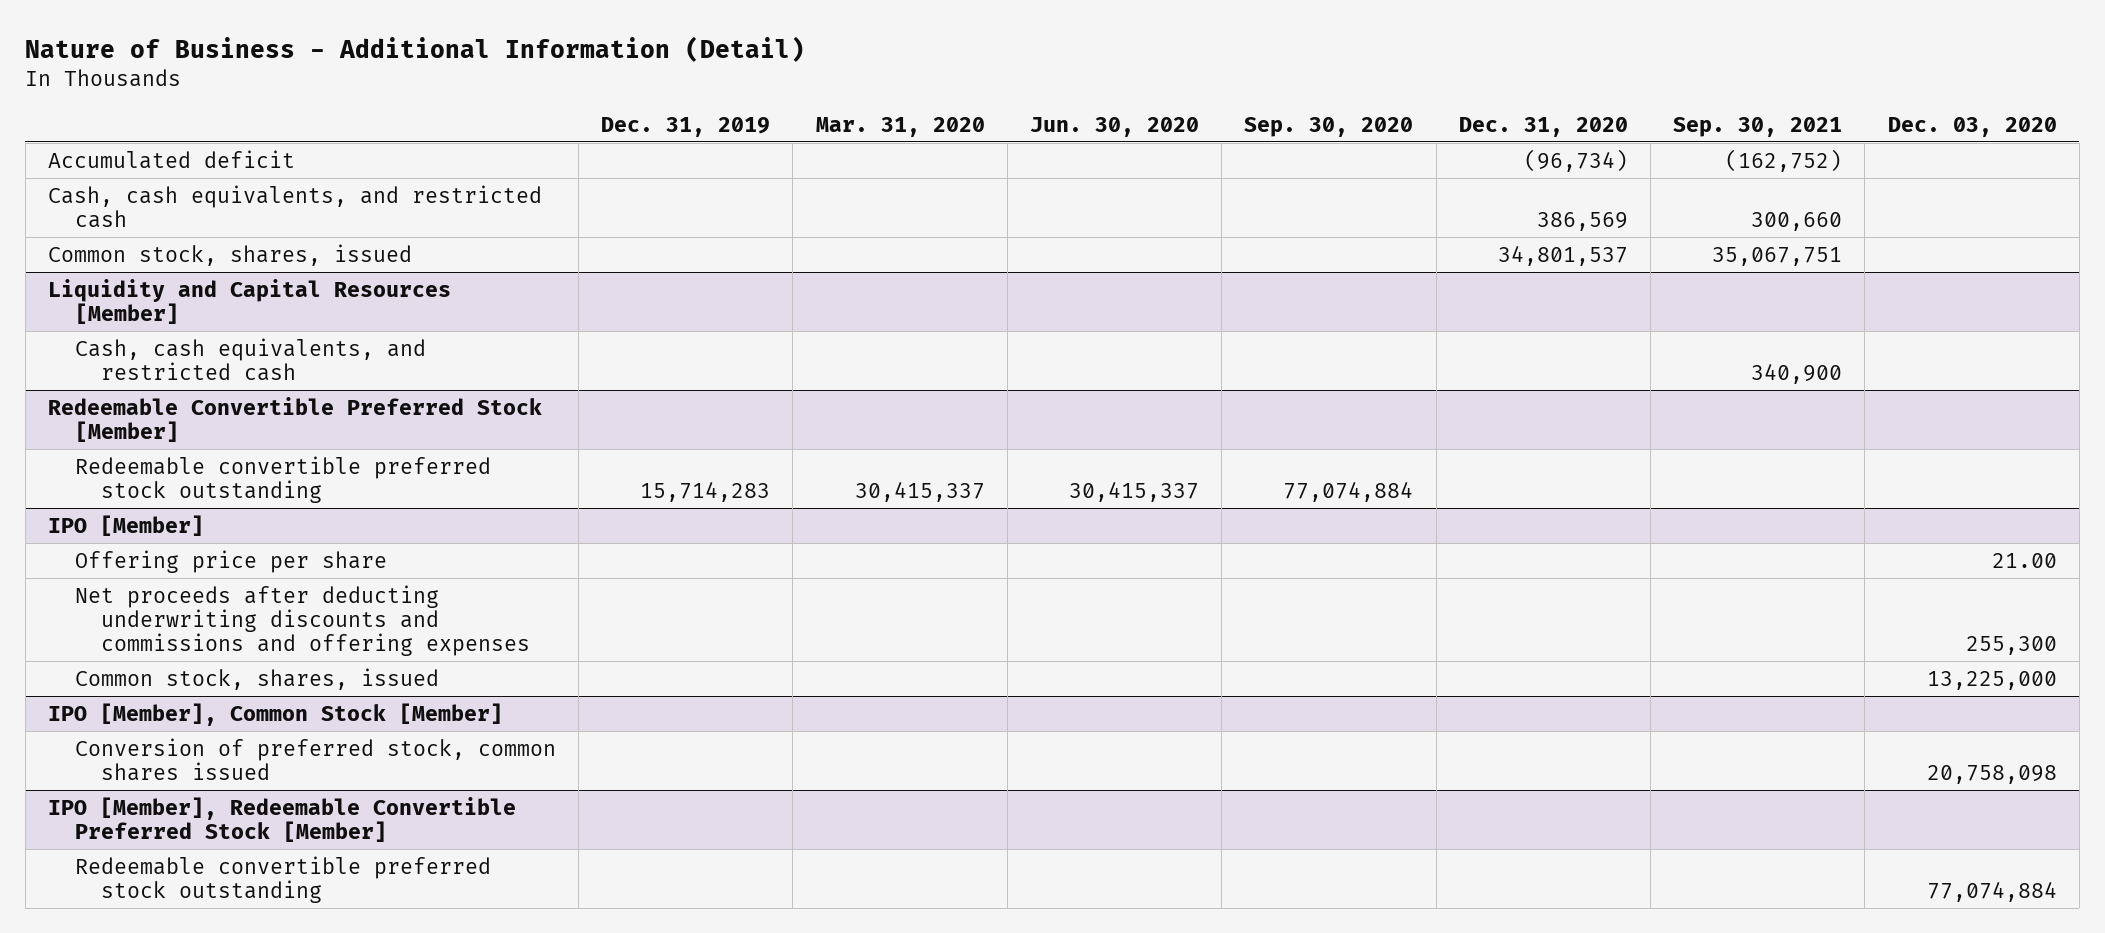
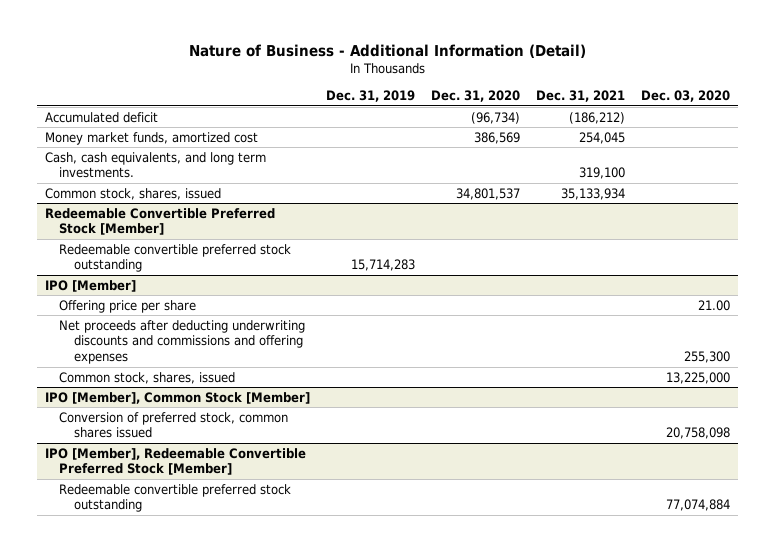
[815,116,985,137] Mar. 31, 2020 -> none
[1029,116,1199,137] Jun. 30, 2020 -> none
[1244,116,1414,137] Sep. 30, 2020 -> none
[1673,116,1843,137] Sep. 30, 2021 -> none
none -> [536,90,626,103] Dec. 31, 2021
[48,184,543,228] Cash, cash equivalents, and restricted cash -> [45,131,259,145] Money market funds, amortized cost
none -> [45,151,267,179] Cash, cash equivalents, and long term investments.
[48,278,452,324] Liquidity and Capital Resources [Member] -> none
[74,337,426,381] Cash, cash equivalents, and restricted cash -> none

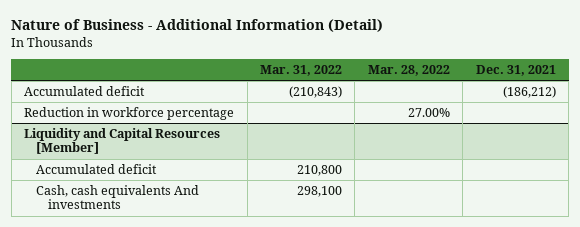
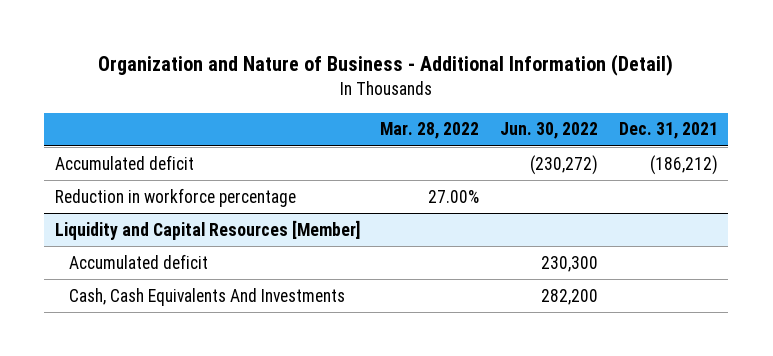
[11,19,384,33] Nature of Business - Additional Information (Detail) -> [98,54,674,77] Organization and Nature of Business - Additional Information (Detail)
[259,65,342,77] Mar. 31, 2022 -> none
none -> [500,122,599,140] Jun. 30, 2022
[35,184,199,210] Cash, cash equivalents And investments -> [69,287,346,306] Cash, Cash Equivalents And Investments

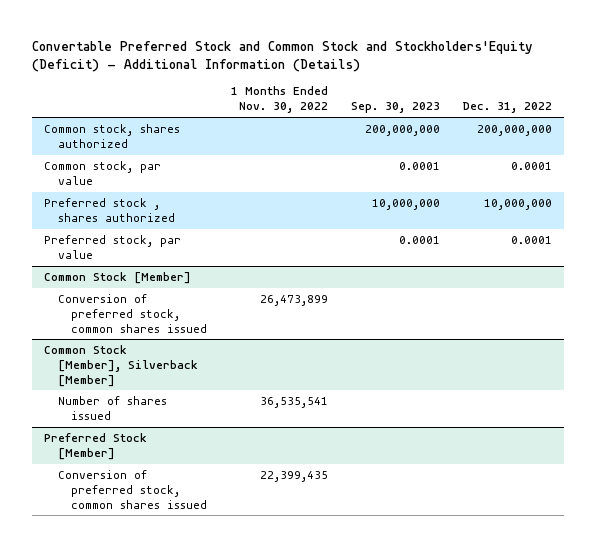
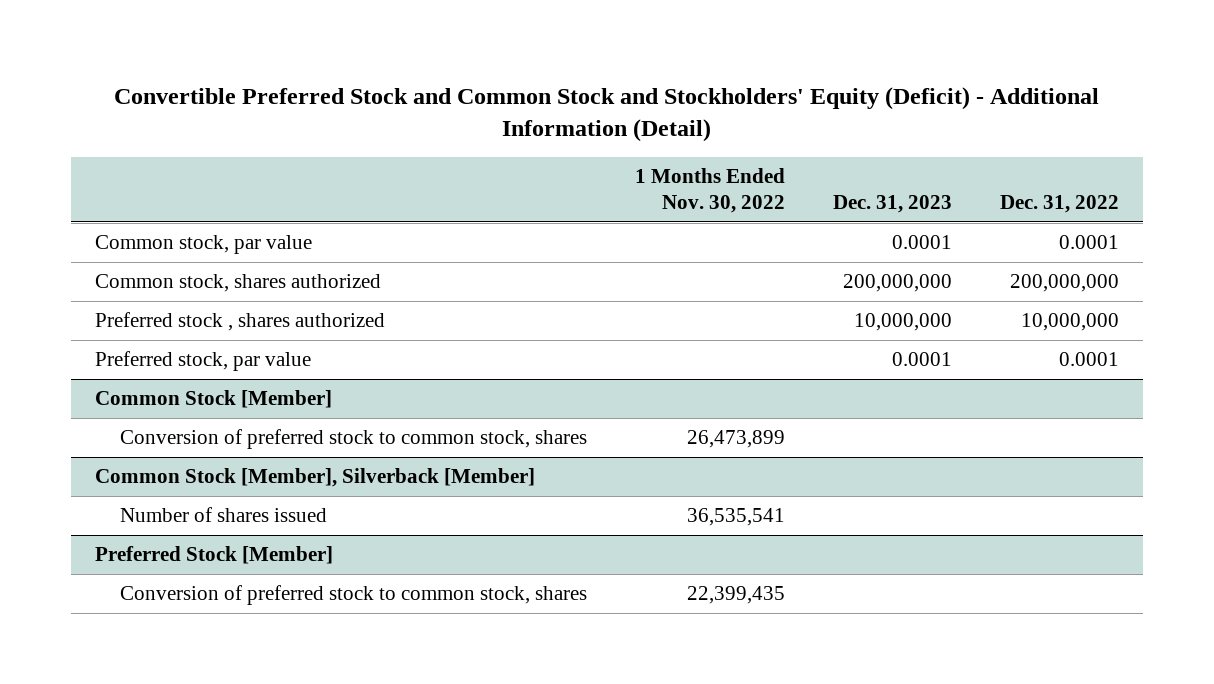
[32,40,534,72] Convertable Preferred Stock and Common Stock and Stockholders'Equity (Deficit) - Additional Information (Details) -> [113,86,1099,142] Convertible Preferred Stock and Common Stock and Stockholders' Equity (Deficit) - Additional Information (Detail)
[350,102,440,114] Sep. 30, 2023 -> none
none -> [832,195,952,214] Dec. 31, 2023
[43,123,180,148] Common stock, shares authorized -> [95,274,382,293] Common stock, shares authorized
[57,293,208,333] Conversion of preferred stock, common shares issued -> [119,429,587,450] Conversion of preferred stock to common stock, shares
[57,469,208,509] Conversion of preferred stock, common shares issued -> [119,585,587,606] Conversion of preferred stock to common stock, shares

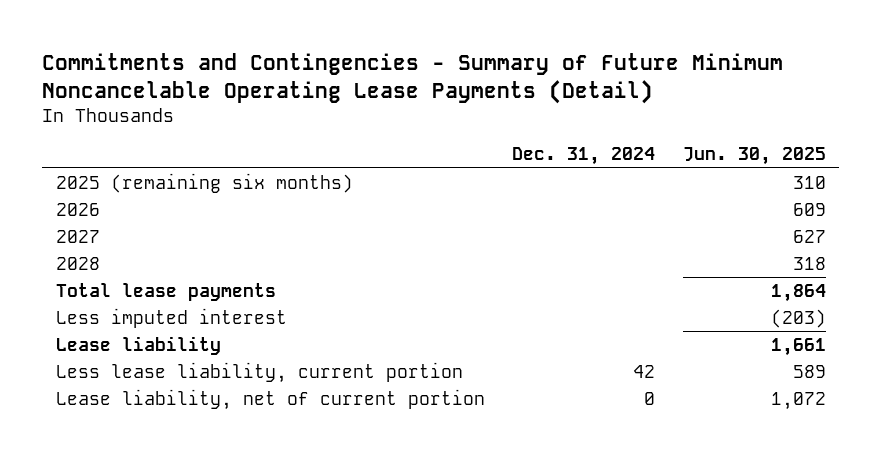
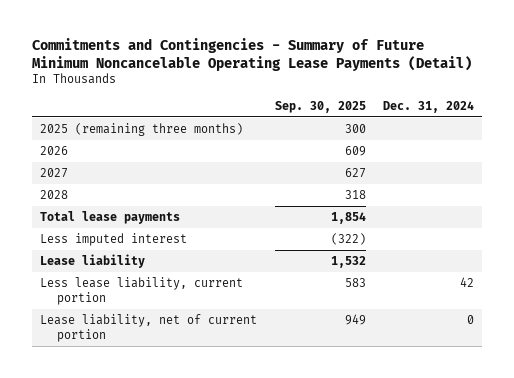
[682,147,826,166] Jun. 30, 2025 -> none
none -> [274,100,366,113] Sep. 30, 2025
[56,172,354,193] 2025 (remaining six months) -> [40,122,244,136] 2025 (remaining three months)

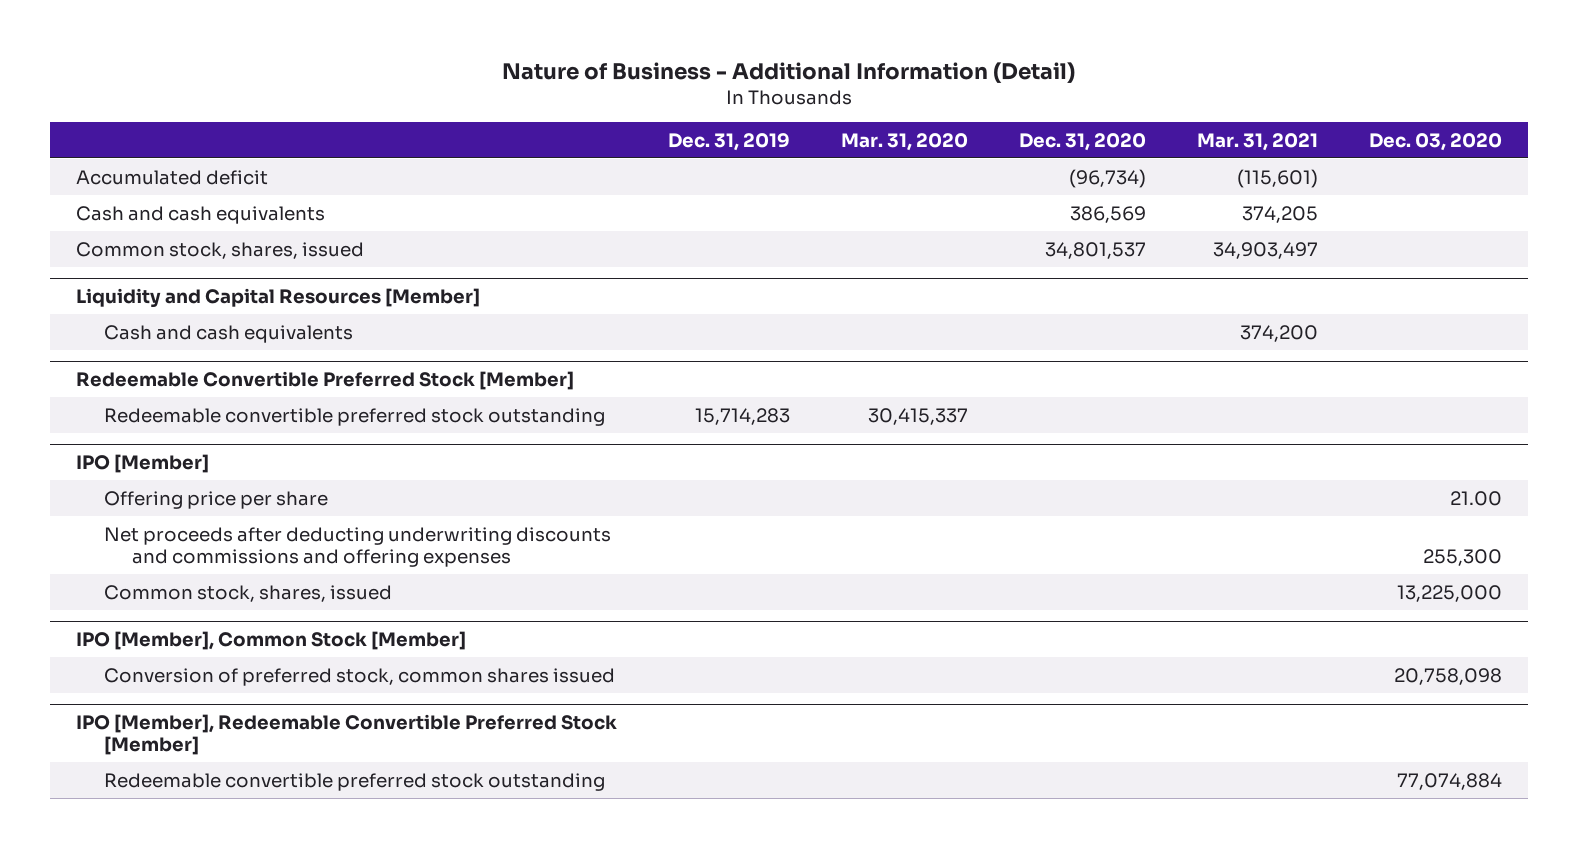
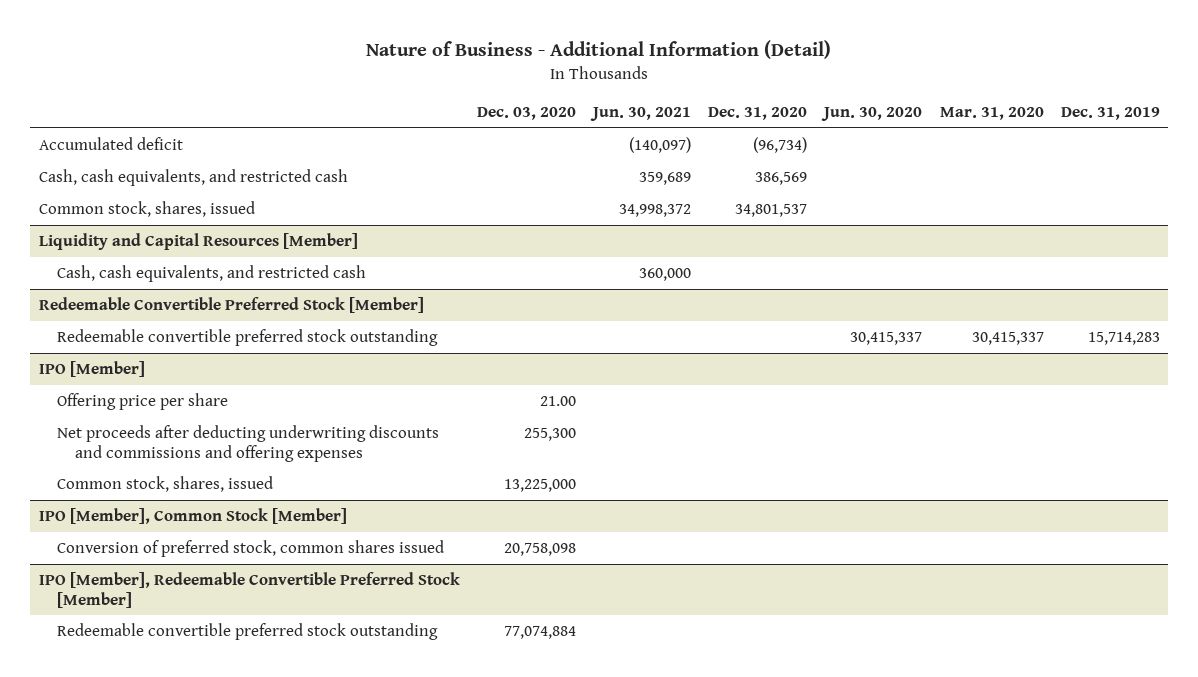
[1197,132,1319,151] Mar. 31, 2021 -> none
none -> [589,107,691,122] Jun. 30, 2021
none -> [821,107,923,122] Jun. 30, 2020
[75,205,325,224] Cash and cash equivalents -> [38,169,348,187] Cash, cash equivalents, and restricted cash
[103,324,353,343] Cash and cash equivalents -> [56,265,366,283] Cash, cash equivalents, and restricted cash

